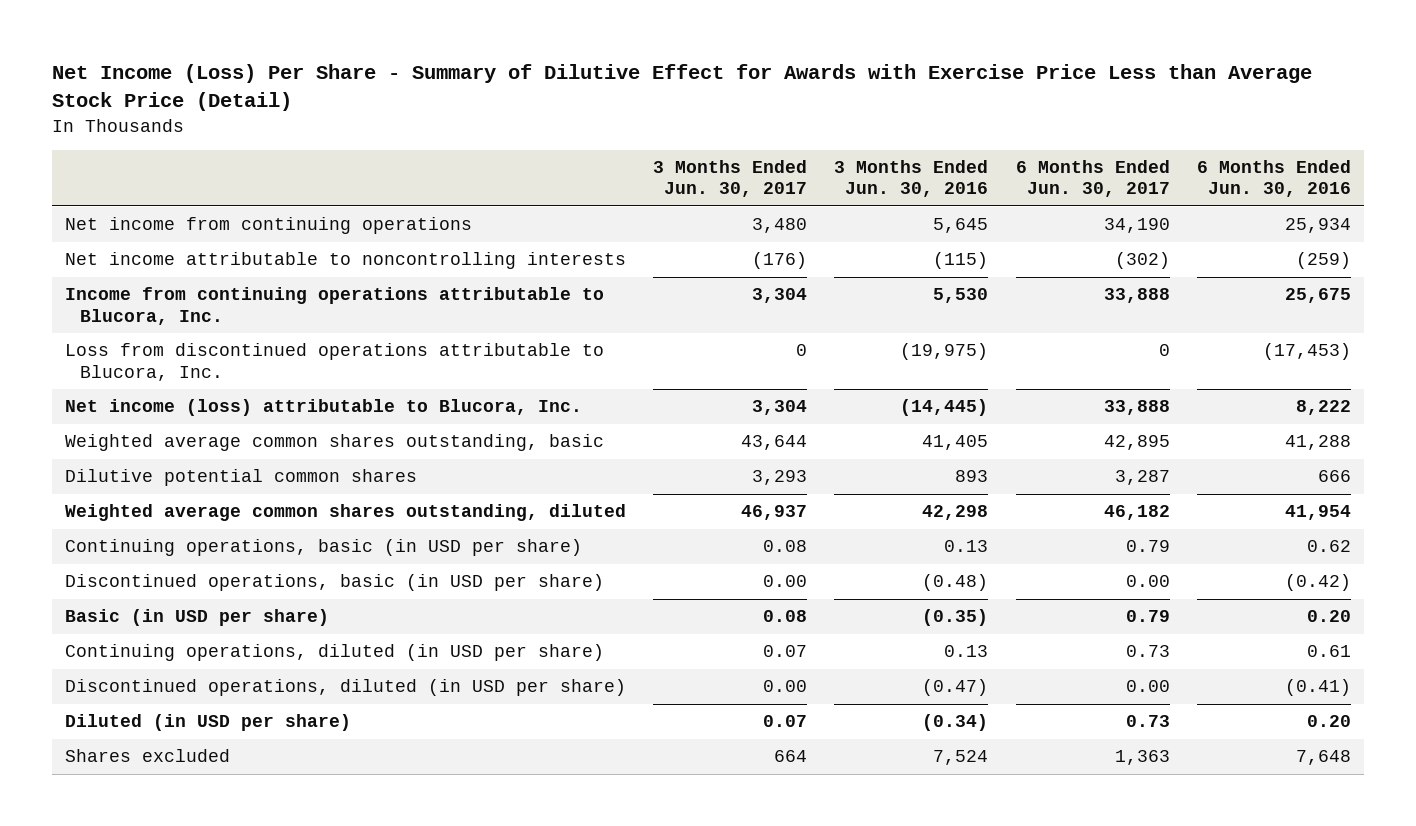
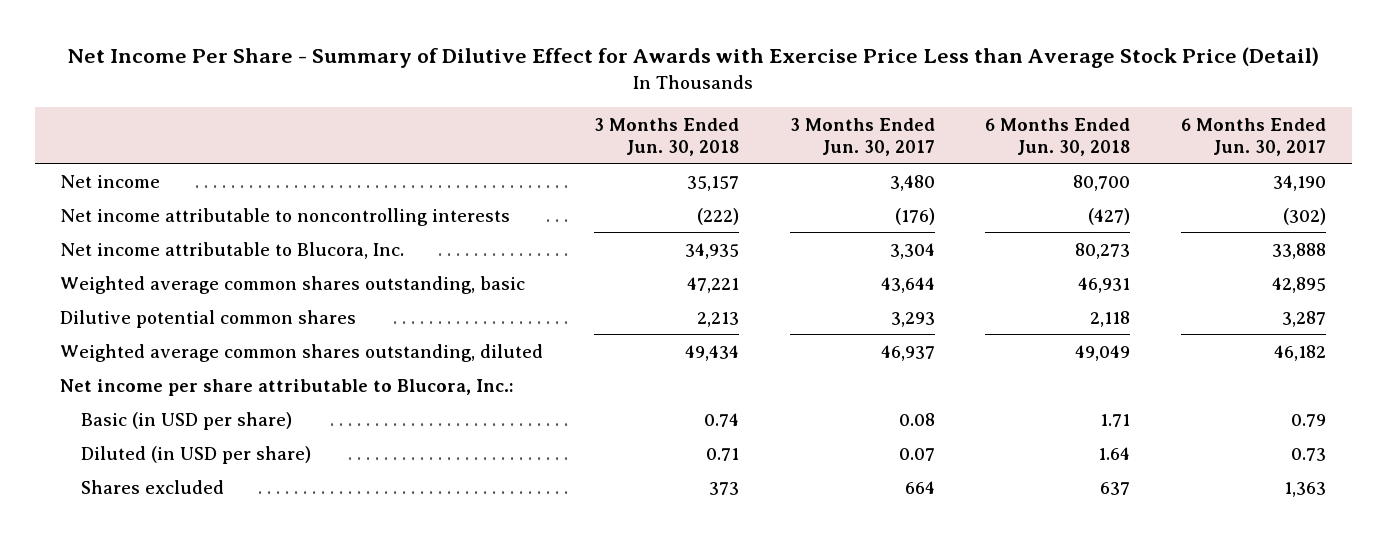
[51,64,1312,112] Net Income (Loss) Per Share - Summary of Dilutive Effect for Awards with Exercise Price Less than Average Stock Price (Detail) -> [67,47,1320,69] Net Income Per Share - Summary of Dilutive Effect for Awards with Exercise Price Less than Average Stock Price (Detail)
[834,160,989,198] 3 Months Ended Jun. 30, 2016 -> none
[1196,160,1351,198] 6 Months Ended Jun. 30, 2016 -> none
none -> [593,117,739,156] 3 Months Ended Jun. 30, 2018
none -> [985,117,1131,156] 6 Months Ended Jun. 30, 2018
[65,217,473,235] Net income from continuing operations -> [59,174,160,188] Net income
[65,287,605,325] Income from continuing operations attributable to Blucora, Inc. -> none
[65,343,605,381] Loss from discontinued operations attributable to Blucora, Inc. -> none
[65,399,583,417] Net income (loss) attributable to Blucora, Inc. -> [59,241,404,259] Net income attributable to Blucora, Inc.
[65,539,583,557] Continuing operations, basic (in USD per share) -> none
[65,574,605,592] Discontinued operations, basic (in USD per share) -> none
none -> [59,378,514,396] Net income per share attributable to Blucora, Inc.:
[65,644,605,662] Continuing operations, diluted (in USD per share) -> none
[65,679,627,697] Discontinued operations, diluted (in USD per share) -> none

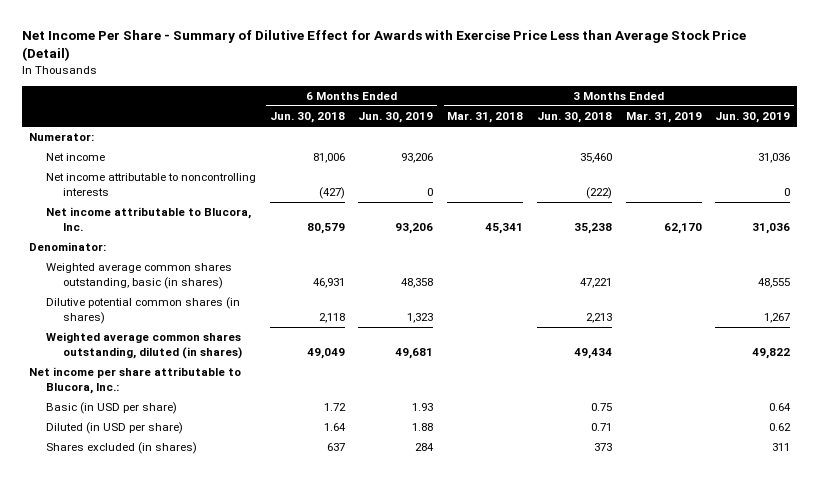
[789,117,935,156] 3 Months Ended Jun. 30, 2017 -> none
[1181,117,1327,156] 6 Months Ended Jun. 30, 2017 -> none
none -> [358,112,434,124] Jun. 30, 2019
none -> [447,112,524,124] Mar. 31, 2018
none -> [625,112,702,124] Mar. 31, 2019
none -> [715,112,791,124] Jun. 30, 2019
none -> [29,133,95,142] Numerator:
[686,175,739,191] 35,157 -> [579,153,612,164] 35,460
[1073,174,1131,191] 80,700 -> [312,153,345,164] 81,006
[684,242,739,259] 34,935 -> [573,222,612,234] 35,238
[1075,242,1131,259] 80,273 -> [306,222,345,234] 80,579
none -> [29,242,107,252] Denominator:
[59,275,525,294] Weighted average common shares outstanding, basic -> [45,263,232,289] Weighted average common shares outstanding, basic (in shares)
[59,309,356,328] Dilutive potential common shares -> [45,297,240,324] Dilutive potential common shares (in shares)
[59,343,543,362] Weighted average common shares outstanding, diluted -> [45,332,242,359] Weighted average common shares outstanding, diluted (in shares)
[703,412,739,427] 0.74 -> [590,403,612,412] 0.75
[1100,413,1131,427] 1.71 -> [323,403,346,412] 1.72
[80,479,224,494] Shares excluded -> [45,442,197,455] Shares excluded (in shares)

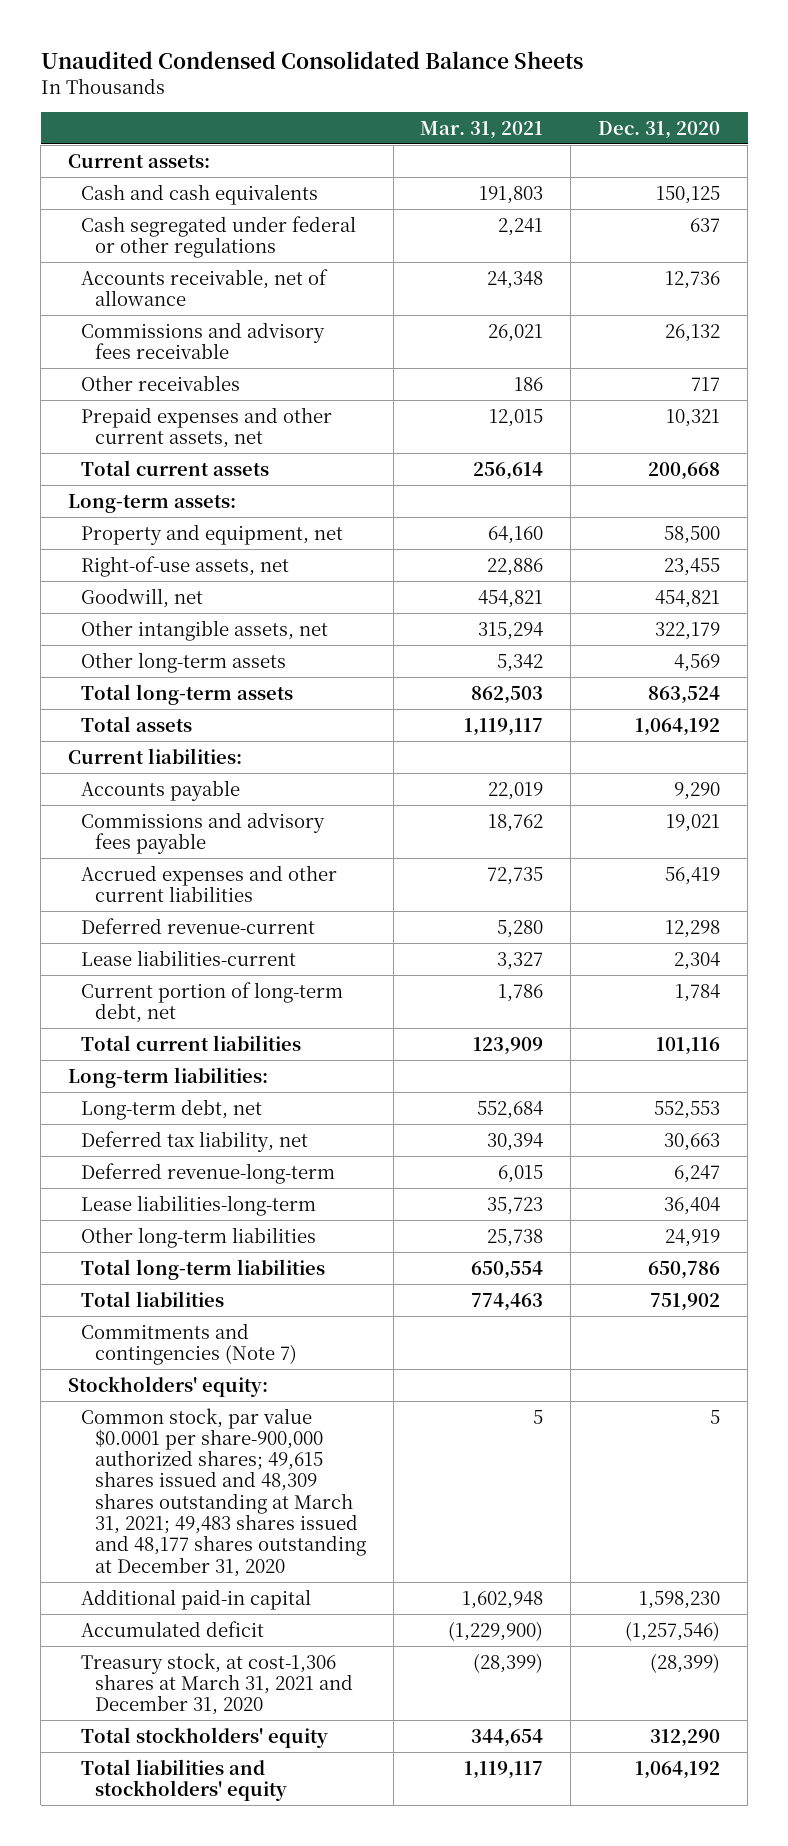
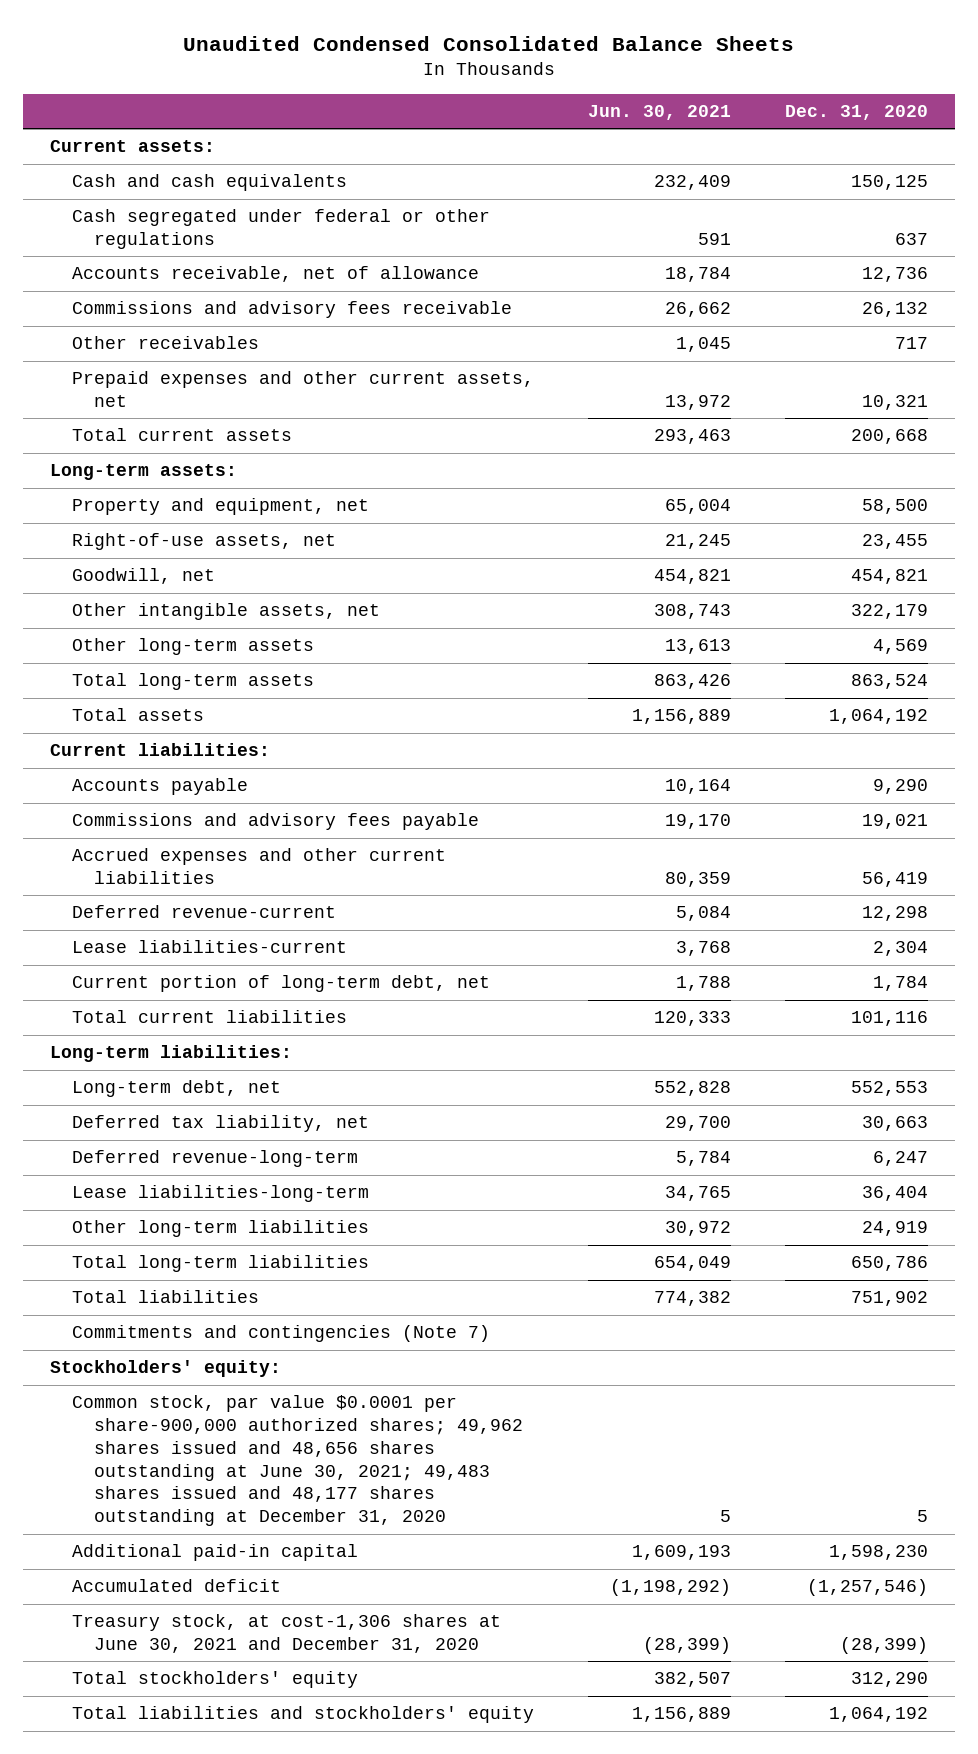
[420,120,544,139] Mar. 31, 2021 -> none
none -> [587,105,731,121] Jun. 30, 2021
[81,1407,366,1577] Common stock, par value $0.0001 per share-900,000 authorized shares; 49,615 shares issued and 48,309 shares outstanding at March 31, 2021; 49,483 shares issued and 48,177 shares outstanding at December 31, 2020 -> [71,1395,523,1527] Common stock, par value $0.0001 per share-900,000 authorized shares; 49,962 shares issued and 48,656 shares outstanding at June 30, 2021; 49,483 shares issued and 48,177 shares outstanding at December 31, 2020
[81,1652,353,1716] Treasury stock, at cost-1,306 shares at March 31, 2021 and December 31, 2020 -> [71,1614,501,1654] Treasury stock, at cost-1,306 shares at June 30, 2021 and December 31, 2020

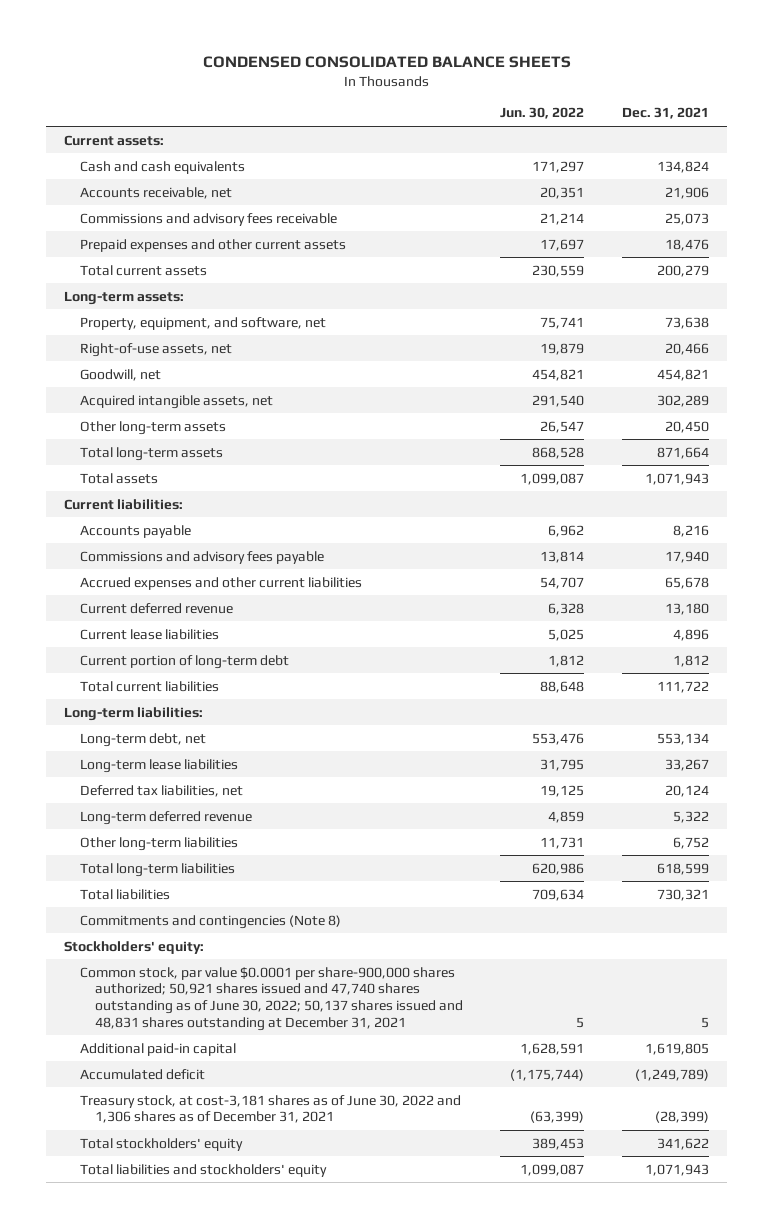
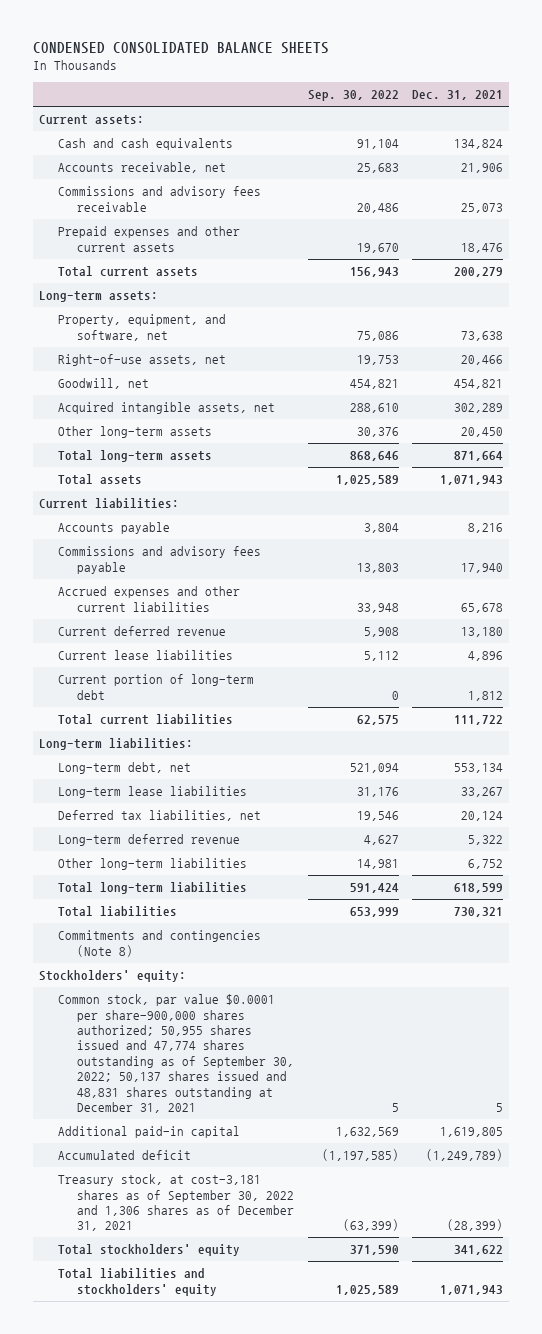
[500,107,585,120] Jun. 30, 2022 -> none
none -> [307,90,399,102] Sep. 30, 2022
[79,966,463,1031] Common stock, par value $0.0001 per share-900,000 shares authorized; 50,921 shares issued and 47,740 shares outstanding as of June 30, 2022; 50,137 shares issued and 48,831 shares outstanding at December 31, 2021 -> [58,994,295,1114] Common stock, par value $0.0001 per share-900,000 shares authorized; 50,955 shares issued and 47,774 shares outstanding as of September 30, 2022; 50,137 shares issued and 48,831 shares outstanding at December 31, 2021
[79,1094,461,1124] Treasury stock, at cost-3,181 shares as of June 30, 2022 and 1,306 shares as of December 31, 2021 -> [58,1174,295,1232] Treasury stock, at cost-3,181 shares as of September 30, 2022 and 1,306 shares as of December 31, 2021

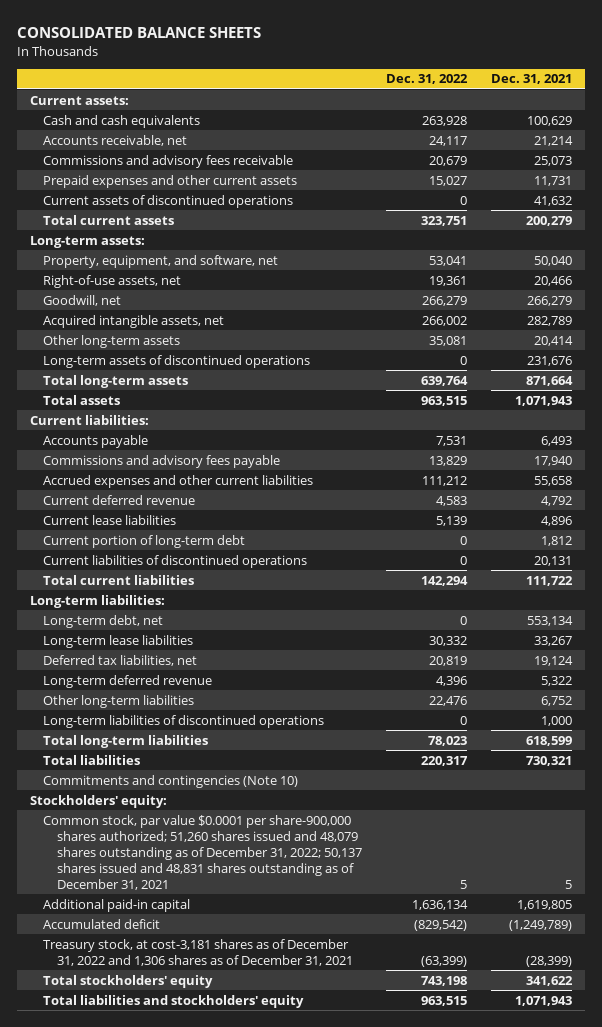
[32,42,329,55] CONDENSED CONSOLIDATED BALANCE SHEETS -> [17,26,262,38] CONSOLIDATED BALANCE SHEETS
[307,90,399,102] Sep. 30, 2022 -> none
none -> [386,74,469,85] Dec. 31, 2022
[453,139,503,150] 134,824 -> [527,115,573,126] 100,629
[460,163,503,174] 21,906 -> [534,135,574,146] 21,214
[460,242,503,253] 18,476 -> [534,175,573,186] 11,731
none -> [43,194,294,208] Current assets of discontinued operations
[460,330,503,341] 73,638 -> [534,255,573,266] 50,040
[453,379,503,390] 454,821 -> [527,295,573,306] 266,279
[453,403,503,414] 302,289 -> [527,315,573,326] 282,789
[460,427,503,438] 20,450 -> [534,335,574,346] 20,414
none -> [43,354,311,368] Long-term assets of discontinued operations
[467,523,503,534] 8,216 -> [541,435,573,446] 6,493
[460,602,503,613] 65,678 -> [534,475,573,486] 55,658
[460,627,503,638] 13,180 -> [541,495,573,506] 4,792
none -> [43,554,308,568] Current liabilities of discontinued operations
[460,811,503,822] 20,124 -> [534,655,574,666] 19,124
none -> [43,714,325,728] Long-term liabilities of discontinued operations
[58,930,262,957] Commitments and contingencies (Note 8) -> [43,774,299,788] Commitments and contingencies (Note 10)
[58,994,295,1114] Common stock, par value $0.0001 per share-900,000 shares authorized; 50,955 shares issued and 47,774 shares outstanding as of September 30, 2022; 50,137 shares issued and 48,831 shares outstanding at December 31, 2021 -> [43,814,362,890] Common stock, par value $0.0001 per share-900,000 shares authorized; 51,260 shares issued and 48,079 shares outstanding as of December 31, 2022; 50,137 shares issued and 48,831 shares outstanding as of December 31, 2021
[58,1174,295,1232] Treasury stock, at cost-3,181 shares as of September 30, 2022 and 1,306 shares as of December 31, 2021 -> [43,938,353,966] Treasury stock, at cost-3,181 shares as of December 31, 2022 and 1,306 shares as of December 31, 2021

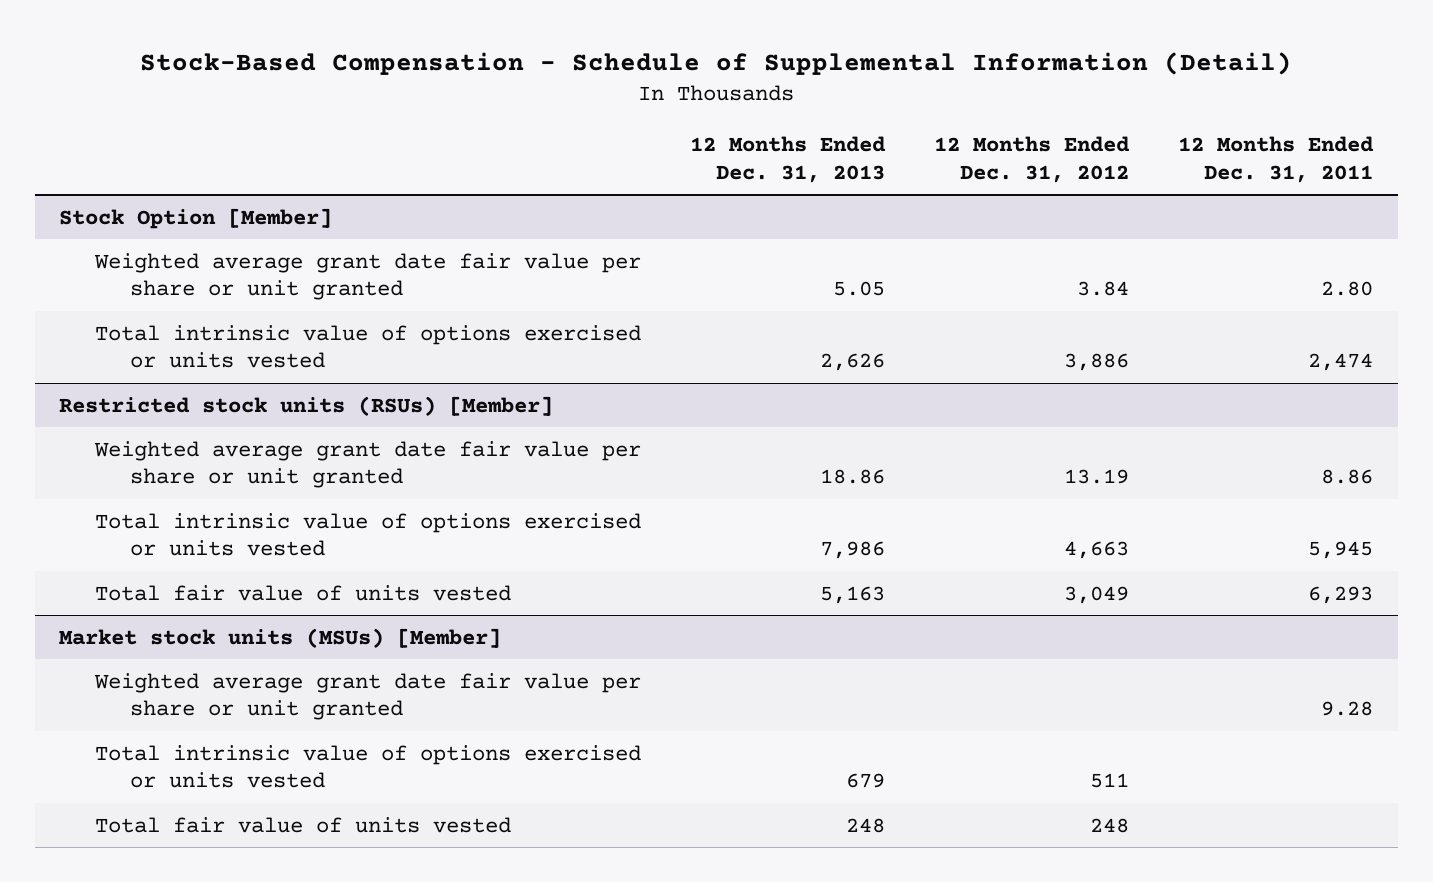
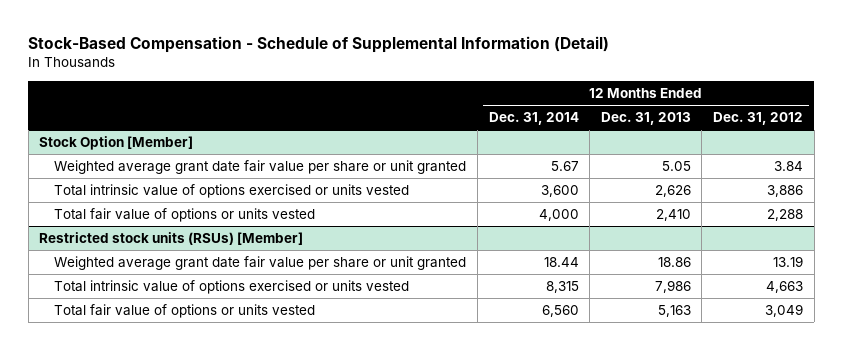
[1178,136,1375,183] 12 Months Ended Dec. 31, 2011 -> none
none -> [488,112,579,126] Dec. 31, 2014
none -> [54,208,316,223] Total fair value of options or units vested
[59,627,502,648] Market stock units (MSUs) [Member] -> none
[93,672,641,721] Weighted average grant date fair value per share or unit granted -> none
[94,744,641,789] Total intrinsic value of options exercised or units vested -> none
[94,816,511,833] Total fair value of units vested -> none
[94,584,511,601] Total fair value of units vested -> [54,304,316,319] Total fair value of options or units vested

